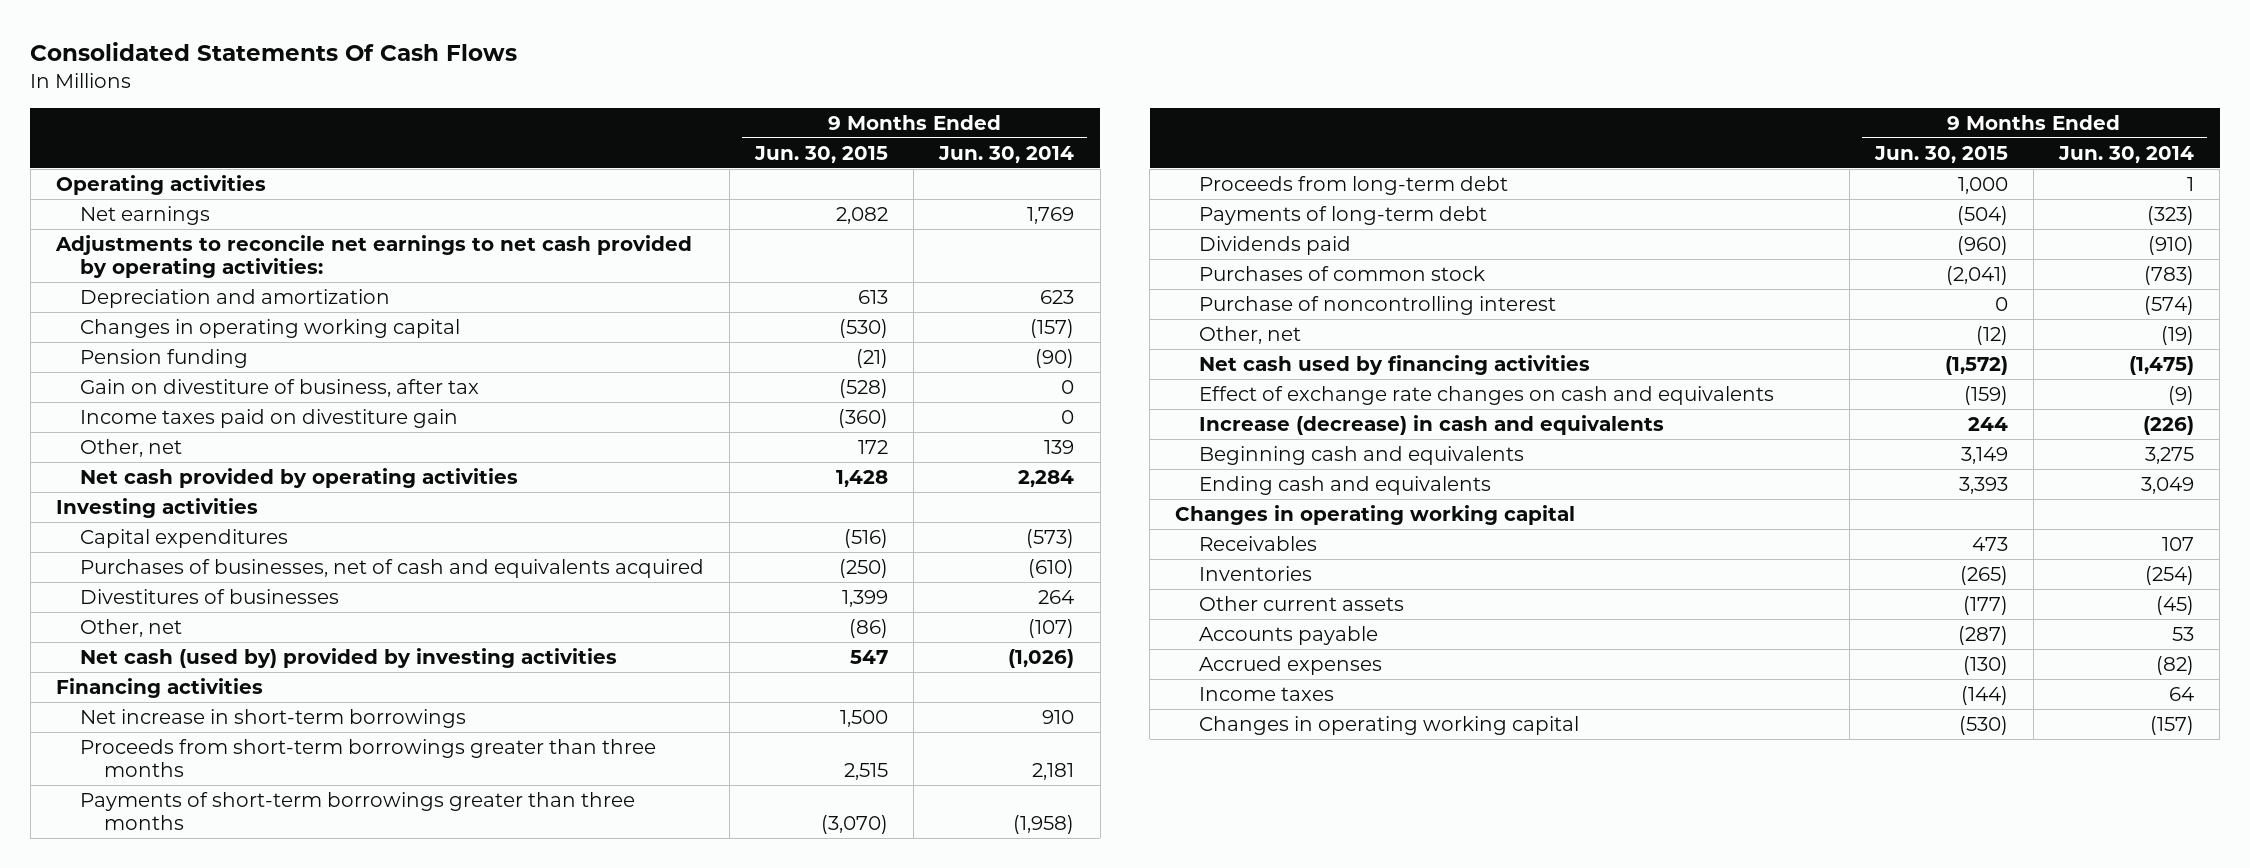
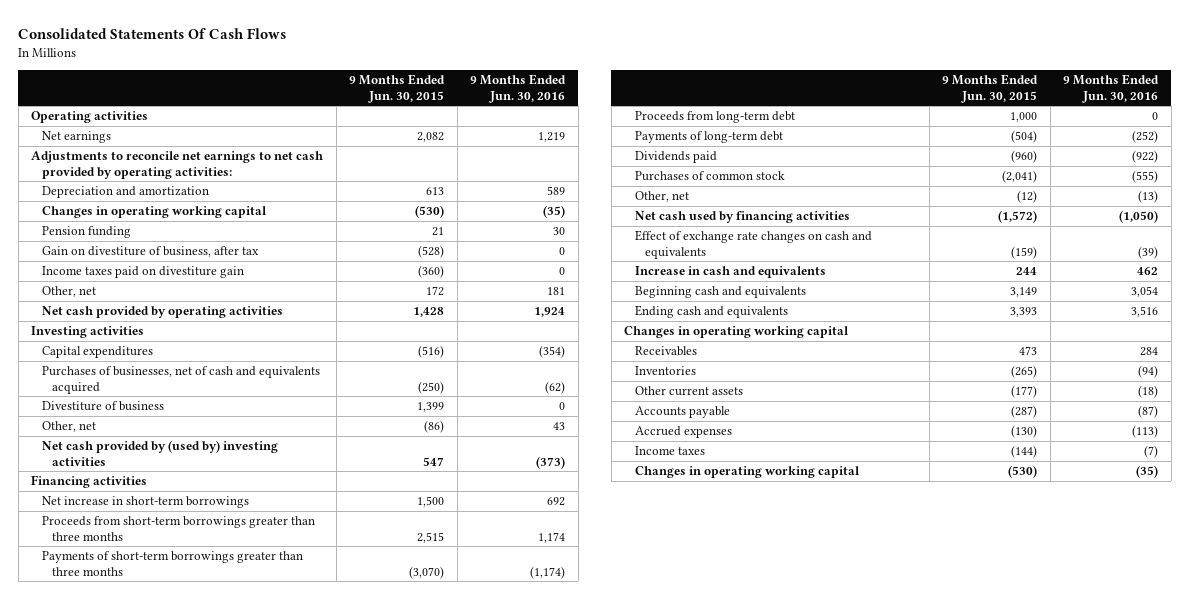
[938,145,1075,163] Jun. 30, 2014 -> none
none -> [470,73,567,103] 9 Months Ended Jun. 30, 2016
[856,348,889,368] (21) -> [432,227,445,237] 21
[79,588,339,604] Divestitures of businesses -> [41,401,164,412] Divestiture of business
[79,647,617,668] Net cash (used by) provided by investing activities -> [41,440,278,466] Net cash provided by (used by) investing activities
[1199,295,1557,315] Purchase of noncontrolling interest -> none
[1199,414,1665,435] Increase (decrease) in cash and equivalents -> [634,266,826,279] Increase in cash and equivalents

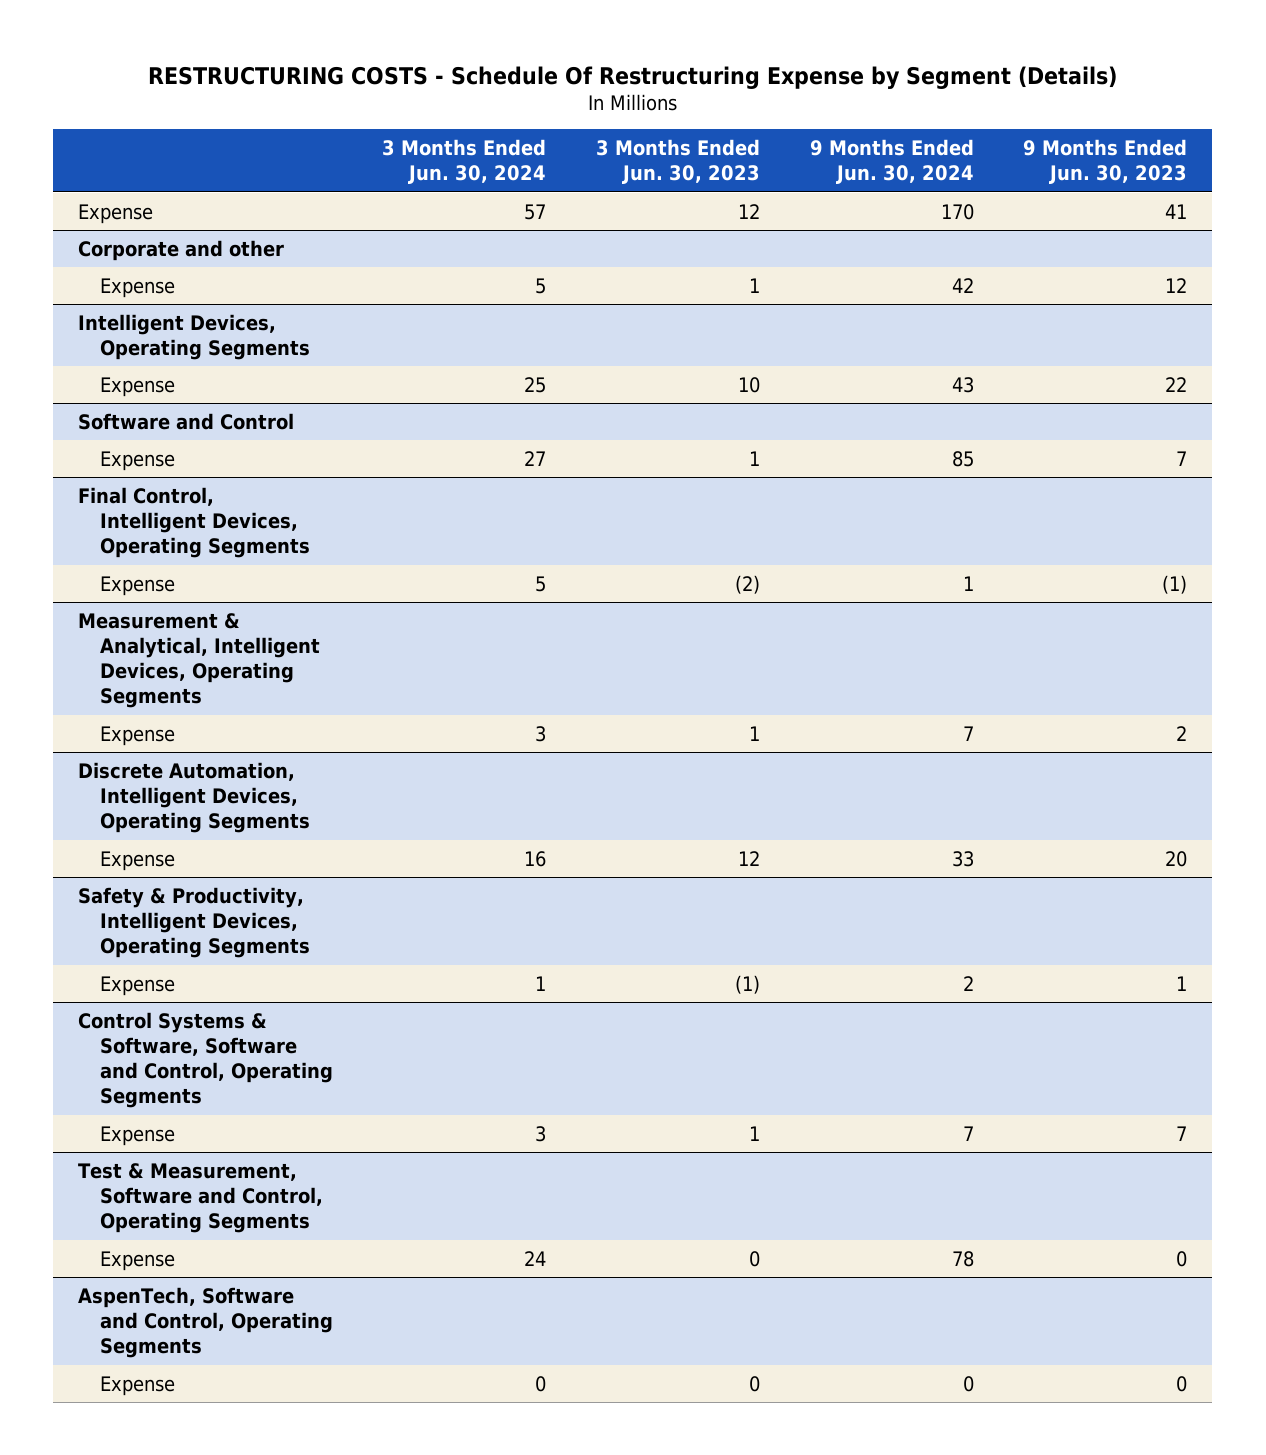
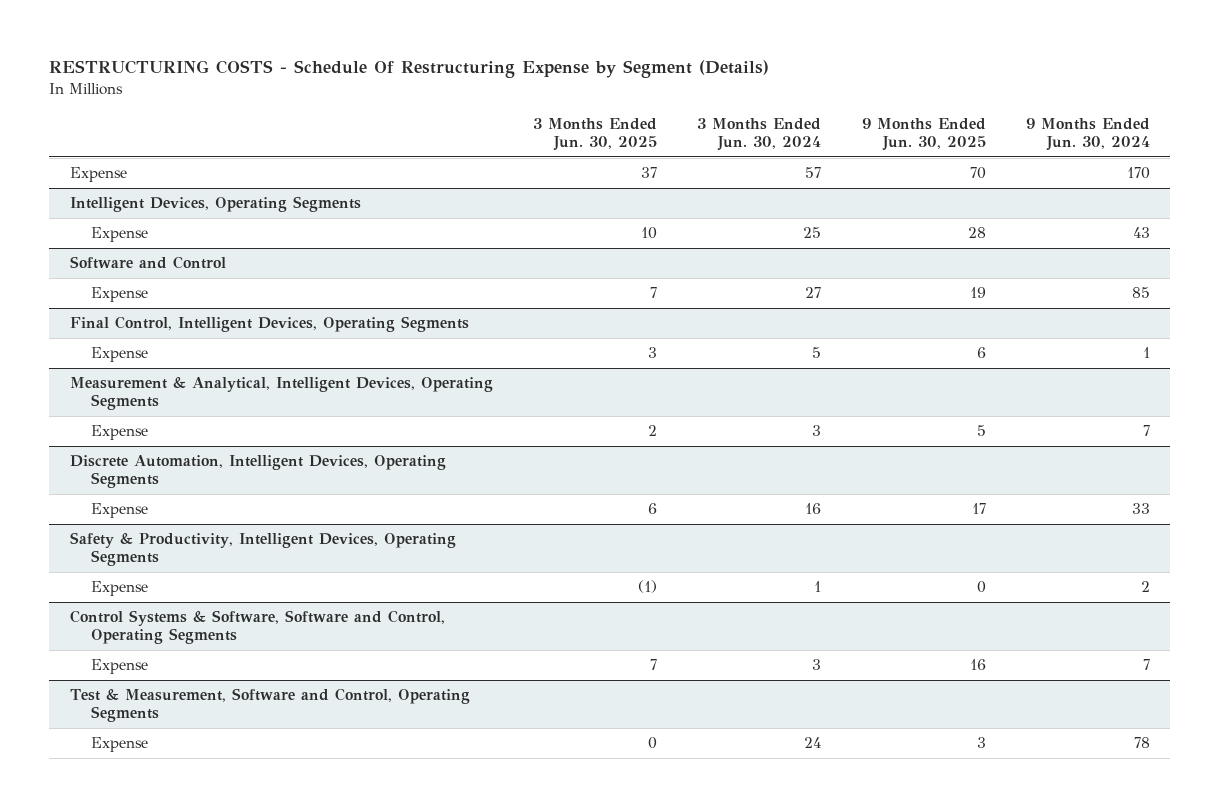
[596,139,761,185] 3 Months Ended Jun. 30, 2023 -> none
[1023,139,1188,185] 9 Months Ended Jun. 30, 2023 -> none
none -> [532,118,657,152] 3 Months Ended Jun. 30, 2025
none -> [861,118,986,152] 9 Months Ended Jun. 30, 2025
[78,239,285,261] Corporate and other -> none
[99,277,175,298] Expense -> none
[78,1286,333,1359] AspenTech, Software and Control, Operating Segments -> none
[99,1375,175,1396] Expense -> none

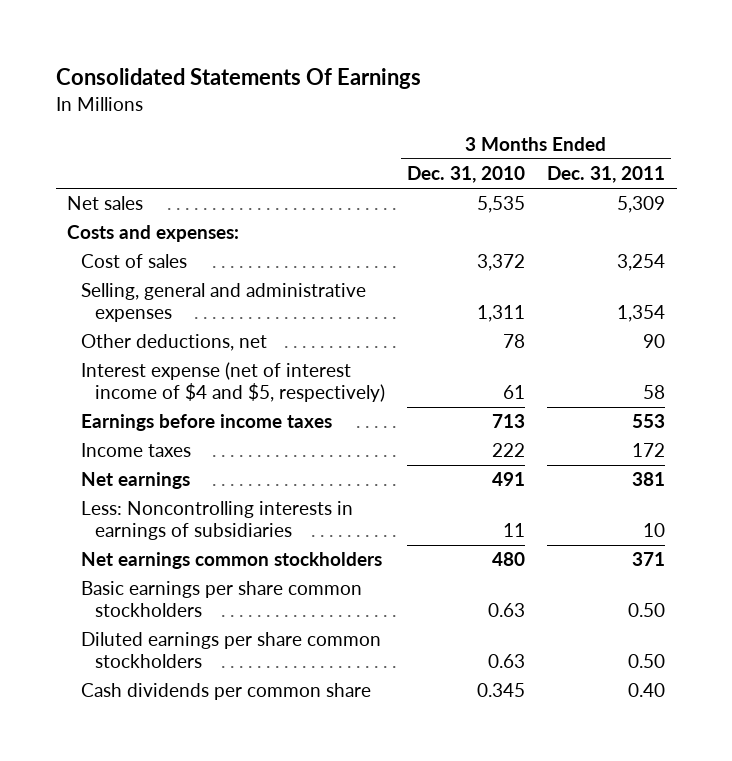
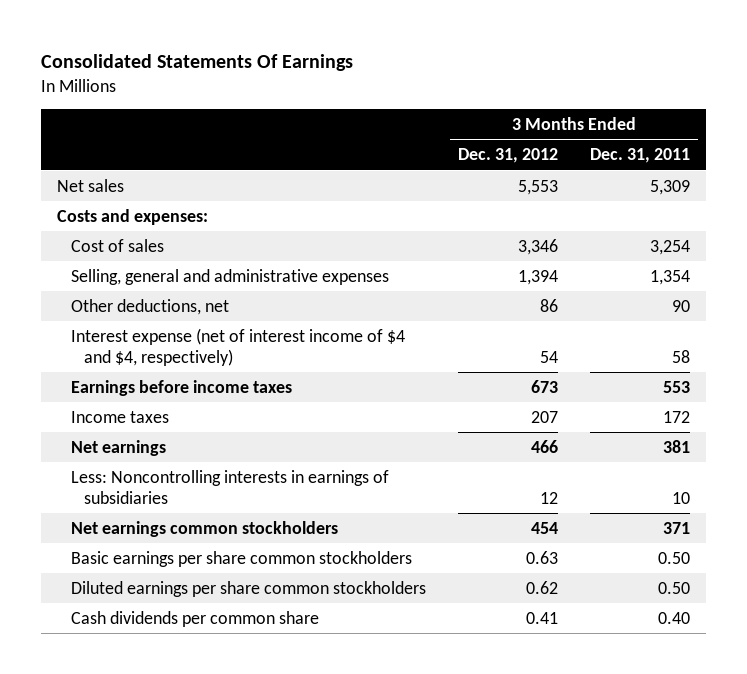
[407,166,526,184] Dec. 31, 2010 -> none
none -> [457,148,558,164] Dec. 31, 2012
[80,362,385,403] Interest expense (net of interest income of $4 and $5, respectively) -> [70,327,405,366] Interest expense (net of interest income of $4 and $4, respectively)

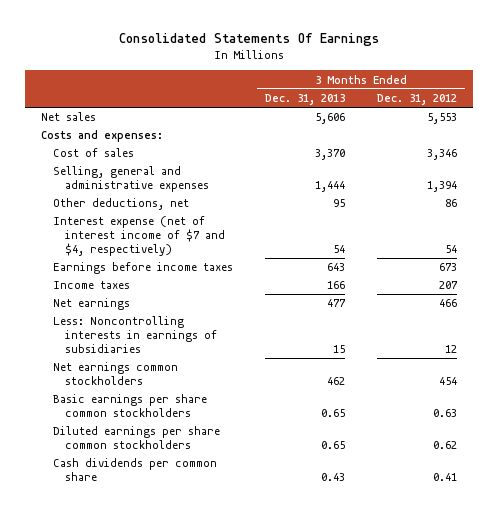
[590,148,691,164] Dec. 31, 2011 -> none
none -> [264,94,345,106] Dec. 31, 2013
[70,327,405,366] Interest expense (net of interest income of $4 and $4, respectively) -> [52,216,225,257] Interest expense (net of interest income of $7 and $4, respectively)

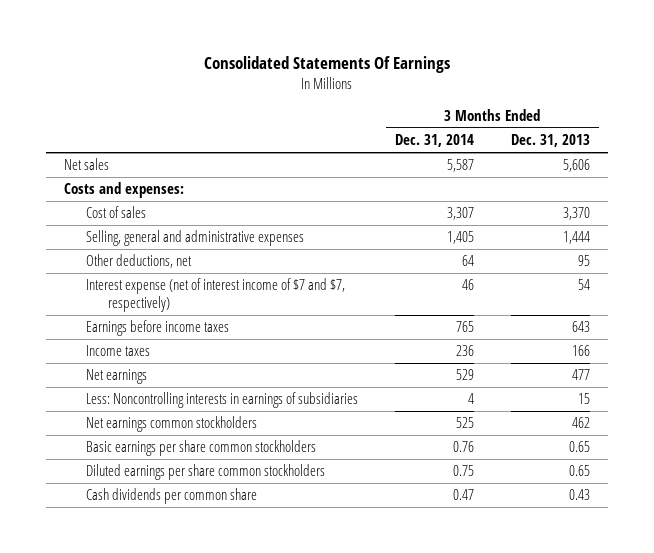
[376,94,457,106] Dec. 31, 2012 -> none
none -> [395,134,475,148] Dec. 31, 2014
[52,216,225,257] Interest expense (net of interest income of $7 and $4, respectively) -> [86,278,346,313] Interest expense (net of interest income of $7 and $7, respectively)

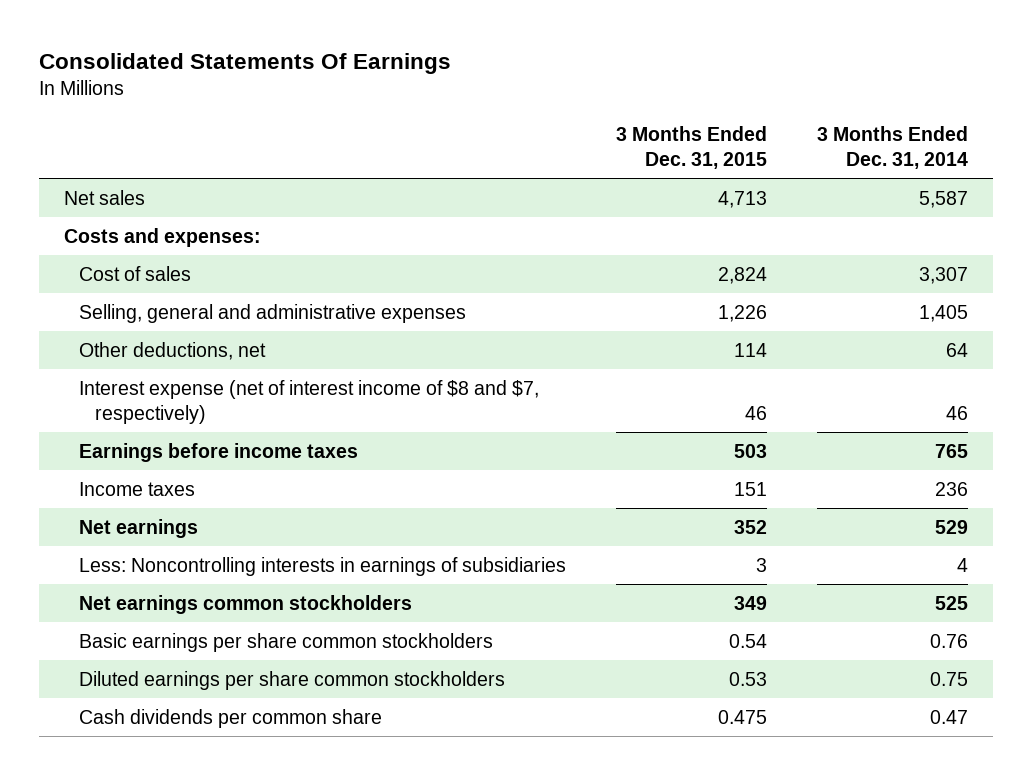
[510,134,590,148] Dec. 31, 2013 -> none
none -> [616,125,768,169] 3 Months Ended Dec. 31, 2015
[86,278,346,313] Interest expense (net of interest income of $7 and $7, respectively) -> [79,379,540,424] Interest expense (net of interest income of $8 and $7, respectively)

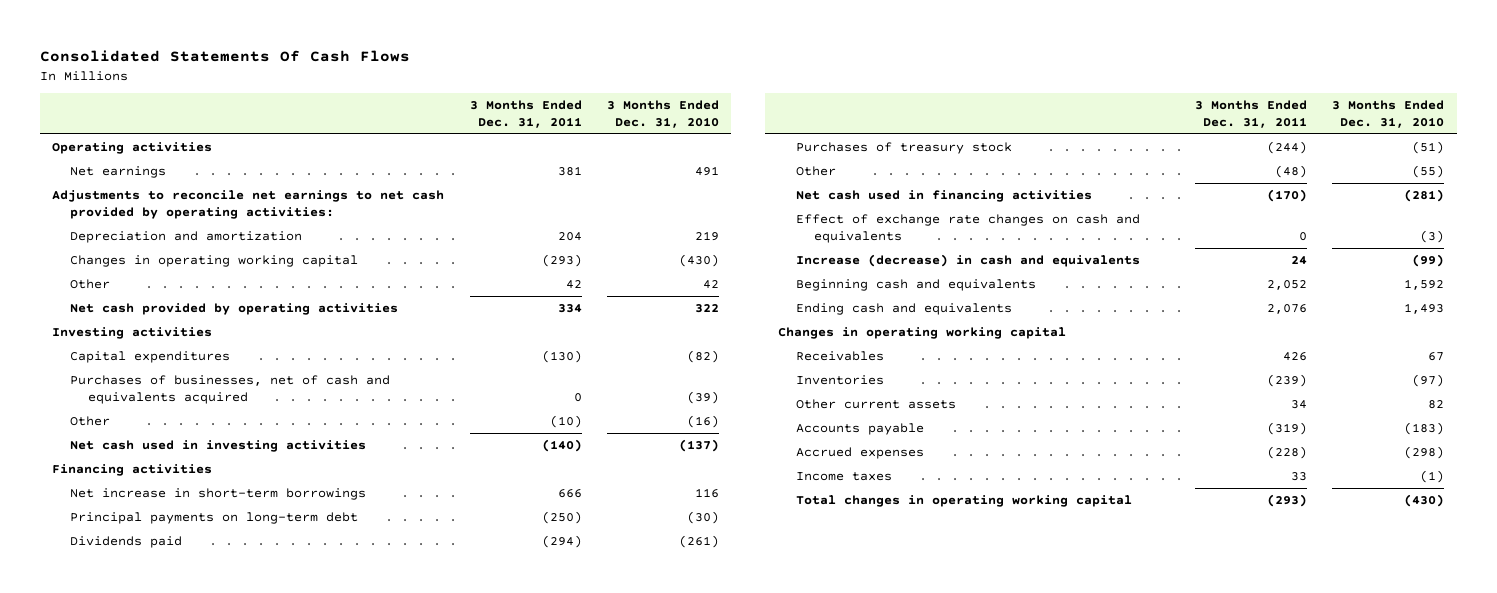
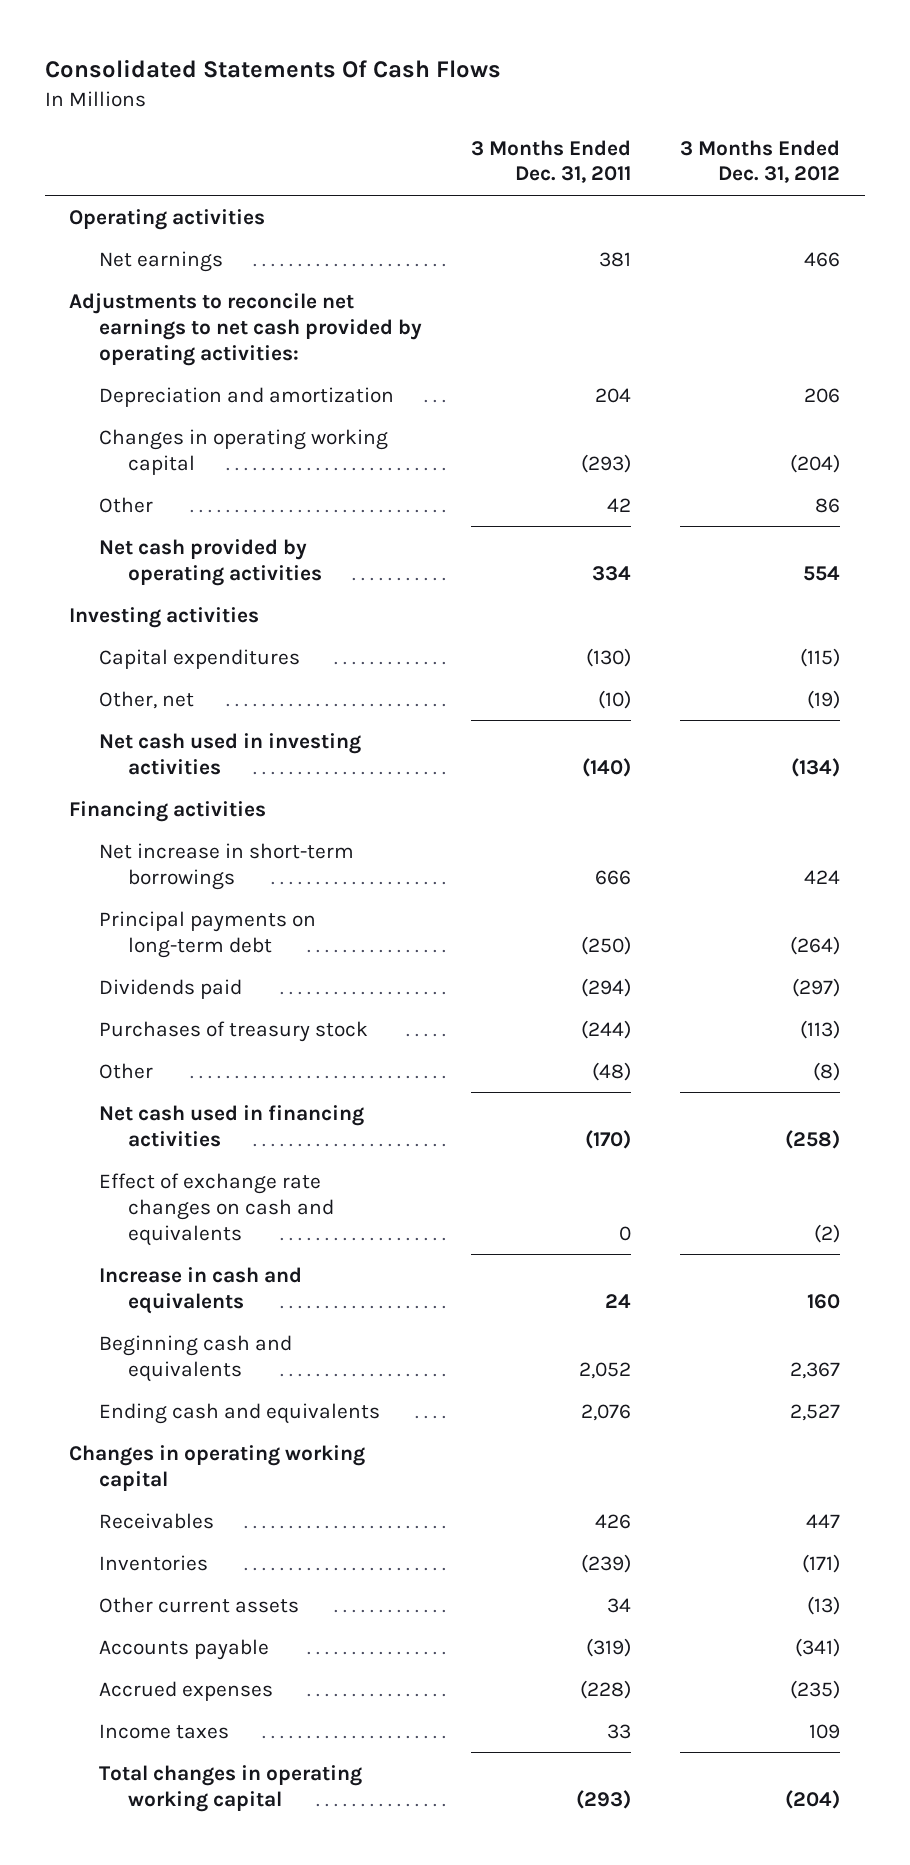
[606,100,719,129] 3 Months Ended Dec. 31, 2010 -> none
none -> [680,139,841,184] 3 Months Ended Dec. 31, 2012
[70,374,391,404] Purchases of businesses, net of cash and equivalents acquired -> none
[70,415,111,426] Other -> [98,690,194,709] Other, net
[795,253,1140,267] Increase (decrease) in cash and equivalents -> [98,1266,302,1314] Increase in cash and equivalents

